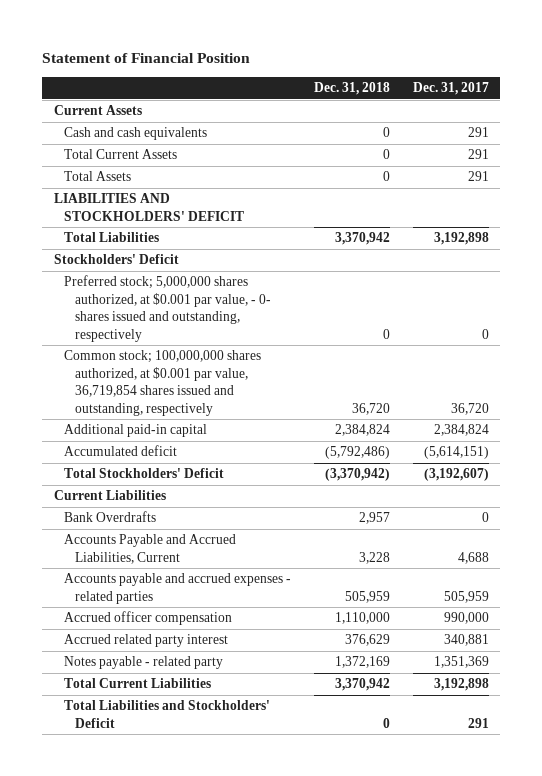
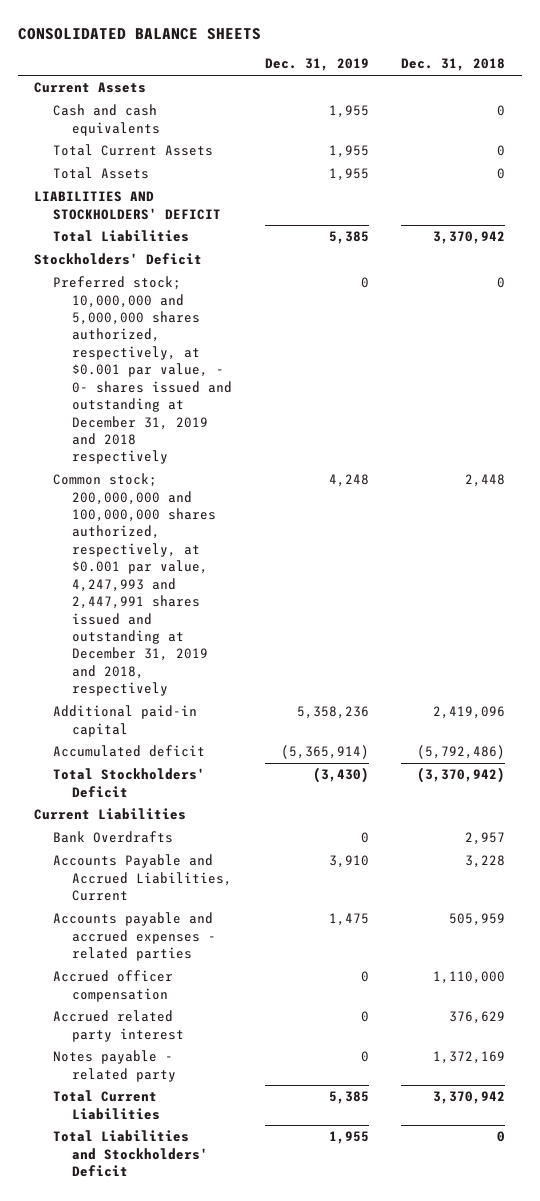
[42,53,251,64] Statement of Financial Position -> [17,27,261,40] CONSOLIDATED BALANCE SHEETS
[412,82,489,96] Dec. 31, 2017 -> none
none -> [264,58,369,72] Dec. 31, 2019
[64,275,272,342] Preferred stock; 5,000,000 shares authorized, at $0.001 par value, - 0- shares issued and outstanding, respectively -> [52,276,232,465] Preferred stock; 10,000,000 and 5,000,000 shares authorized, respectively, at $0.001 par value, - 0- shares issued and outstanding at December 31, 2019 and 2018 respectively
[64,350,262,416] Common stock; 100,000,000 shares authorized, at $0.001 par value, 36,719,854 shares issued and outstanding, respectively -> [52,473,216,697] Common stock; 200,000,000 and 100,000,000 shares authorized, respectively, at $0.001 par value, 4,247,993 and 2,447,991 shares issued and outstanding at December 31, 2019 and 2018, respectively
[351,402,390,415] 36,720 -> [465,474,506,488] 2,448
[334,424,390,437] 2,384,824 -> [433,706,506,720] 2,419,096

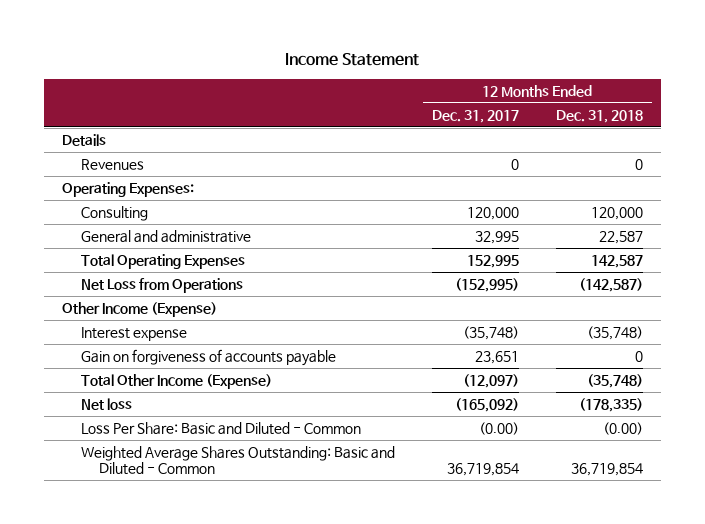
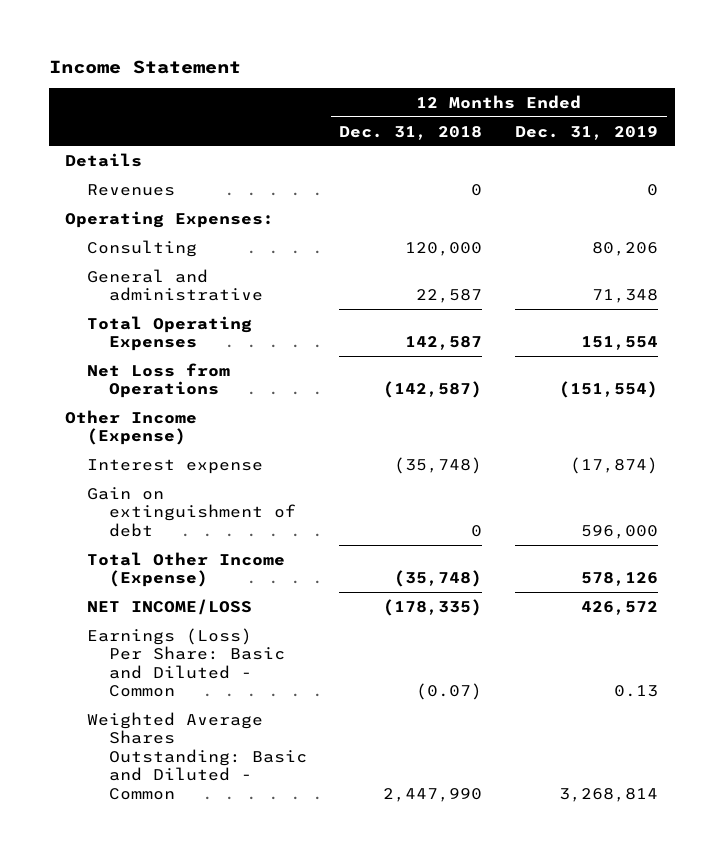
[431,109,519,123] Dec. 31, 2017 -> none
none -> [515,125,659,140] Dec. 31, 2019
[80,349,336,367] Gain on forgiveness of accounts payable -> [86,486,296,537] Gain on extinguishment of debt
[80,398,132,411] Net loss -> [86,598,252,615] NET INCOME/LOSS
[80,422,361,436] Loss Per Share: Basic and Diluted - Common -> [86,627,285,698] Earnings (Loss) Per Share: Basic and Diluted - Common
[602,422,643,436] (0.00) -> [416,683,483,701] (0.07)
[570,462,643,476] 36,719,854 -> [383,787,483,802] 2,447,990

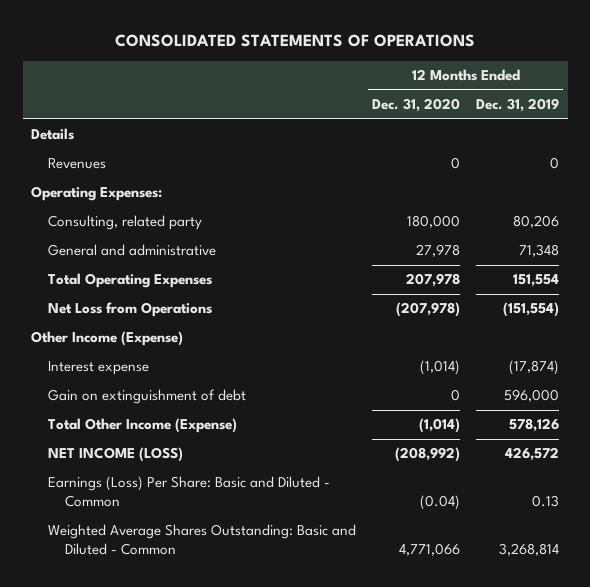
[48,59,241,74] Income Statement -> [115,33,476,47] CONSOLIDATED STATEMENTS OF OPERATIONS
[339,125,483,140] Dec. 31, 2018 -> none
none -> [372,98,461,113] Dec. 31, 2020
[86,239,197,257] Consulting -> [48,215,203,231] Consulting, related party
[86,598,252,615] NET INCOME/LOSS -> [48,447,184,463] NET INCOME (LOSS)

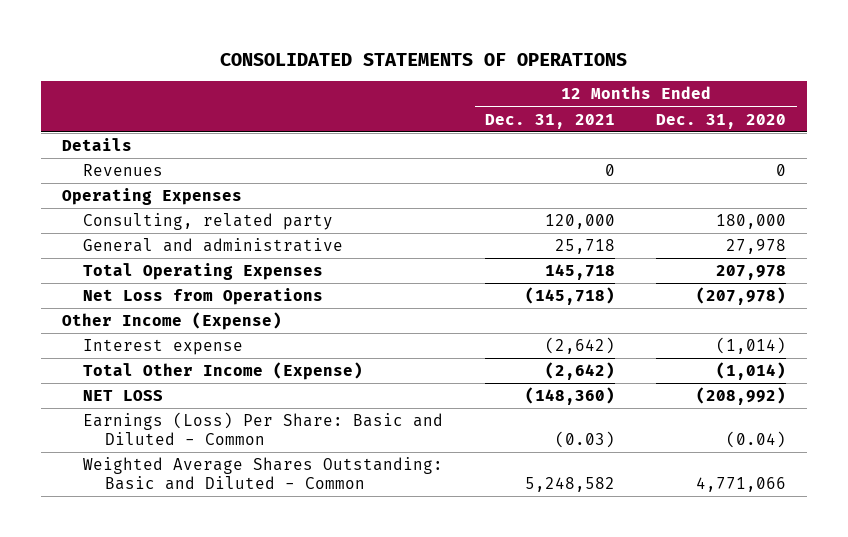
[476,98,560,113] Dec. 31, 2019 -> none
none -> [484,113,615,129] Dec. 31, 2021
[31,186,163,202] Operating Expenses: -> [62,188,243,206] Operating Expenses
[48,389,247,405] Gain on extinguishment of debt -> none
[48,447,184,463] NET INCOME (LOSS) -> [83,390,164,402] NET LOSS

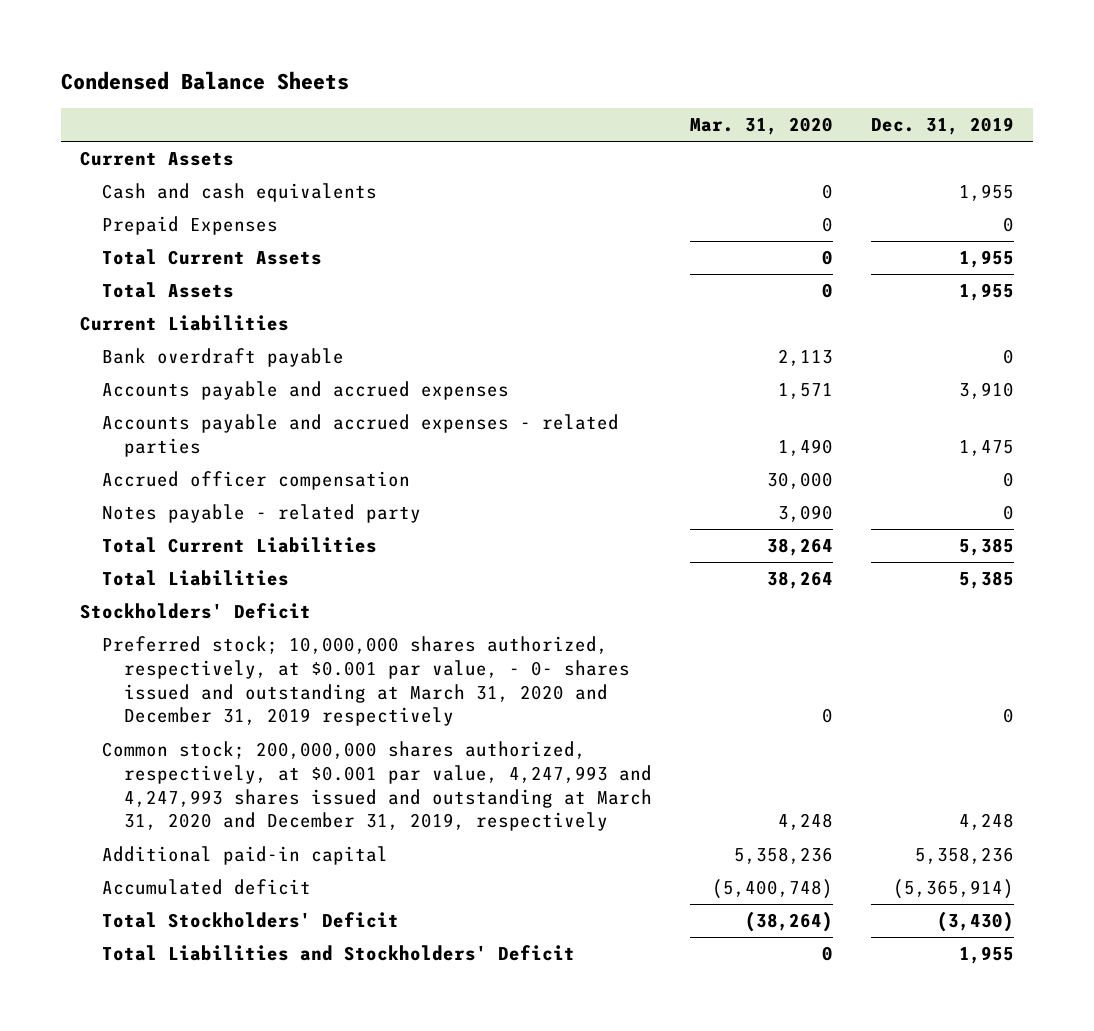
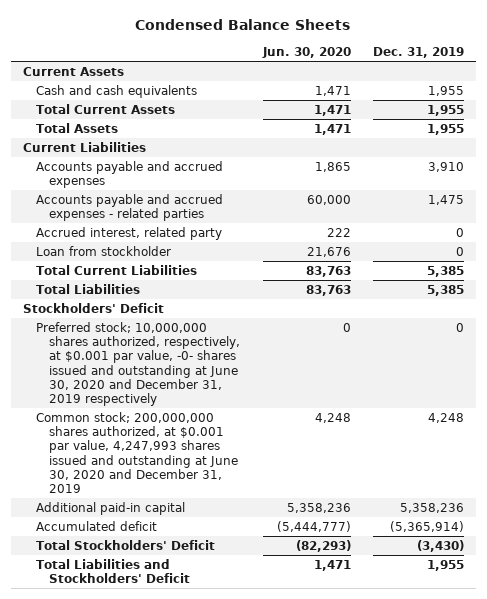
[690,116,834,135] Mar. 31, 2020 -> none
none -> [261,46,351,58] Jun. 30, 2020
[101,216,278,236] Prepaid Expenses -> none
[101,348,344,368] Bank overdraft payable -> none
[101,471,410,491] Accrued officer compensation -> none
none -> [35,226,222,240] Accrued interest, related party
[101,504,421,524] Notes payable - related party -> [35,245,171,256] Loan from stockholder
[101,636,631,727] Preferred stock; 10,000,000 shares authorized, respectively, at $0.001 par value, - 0- shares issued and outstanding at March 31, 2020 and December 31, 2019 respectively -> [35,321,240,407] Preferred stock; 10,000,000 shares authorized, respectively, at $0.001 par value, -0- shares issued and outstanding at June 30, 2020 and December 31, 2019 respectively
[101,741,653,832] Common stock; 200,000,000 shares authorized, respectively, at $0.001 par value, 4,247,993 and 4,247,993 shares issued and outstanding at March 31, 2020 and December 31, 2019, respectively -> [35,411,238,494] Common stock; 200,000,000 shares authorized, at $0.001 par value, 4,247,993 shares issued and outstanding at June 30, 2020 and December 31, 2019

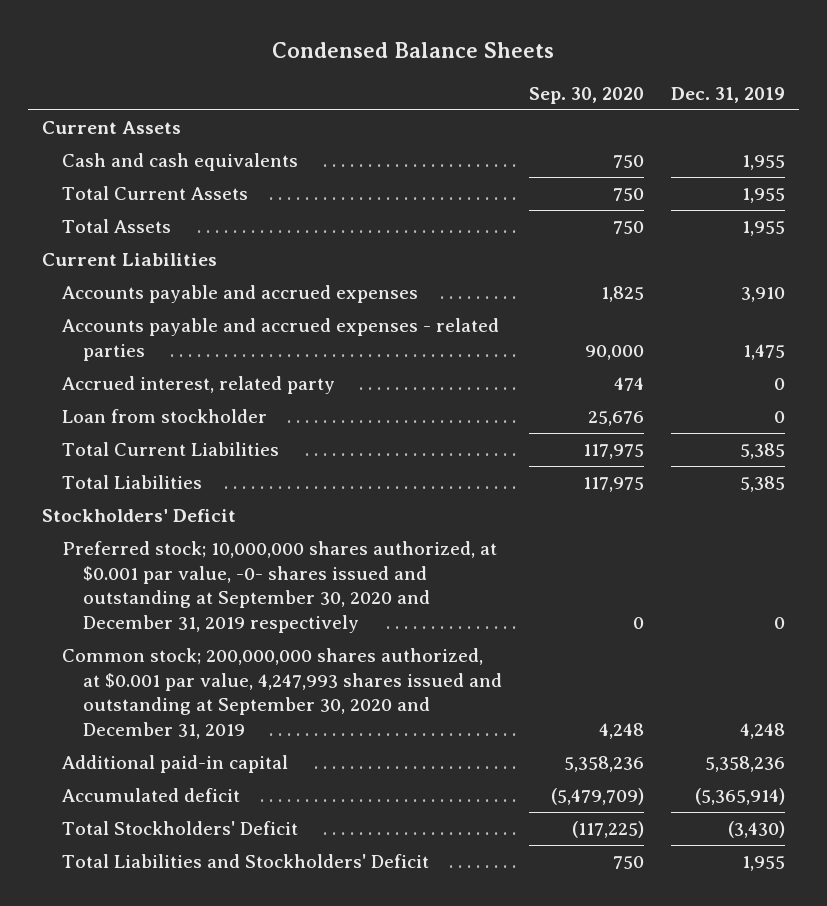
[261,46,351,58] Jun. 30, 2020 -> none
none -> [529,87,645,105] Sep. 30, 2020
[35,321,240,407] Preferred stock; 10,000,000 shares authorized, respectively, at $0.001 par value, -0- shares issued and outstanding at June 30, 2020 and December 31, 2019 respectively -> [62,541,498,634] Preferred stock; 10,000,000 shares authorized, at $0.001 par value, -0- shares issued and outstanding at September 30, 2020 and December 31, 2019 respectively
[35,411,238,494] Common stock; 200,000,000 shares authorized, at $0.001 par value, 4,247,993 shares issued and outstanding at June 30, 2020 and December 31, 2019 -> [62,648,503,740] Common stock; 200,000,000 shares authorized, at $0.001 par value, 4,247,993 shares issued and outstanding at September 30, 2020 and December 31, 2019

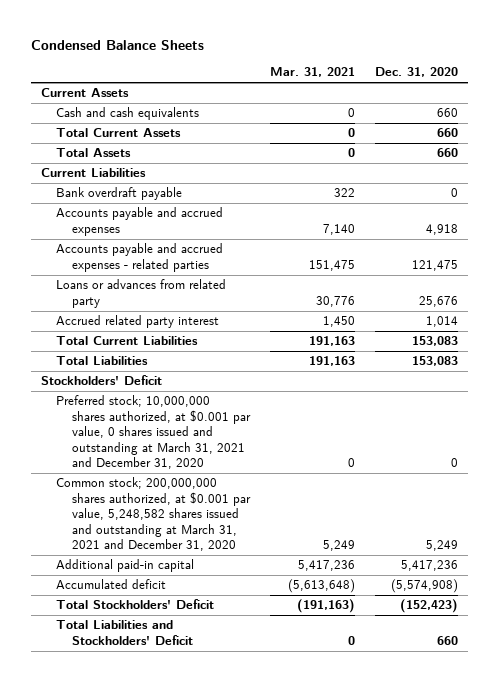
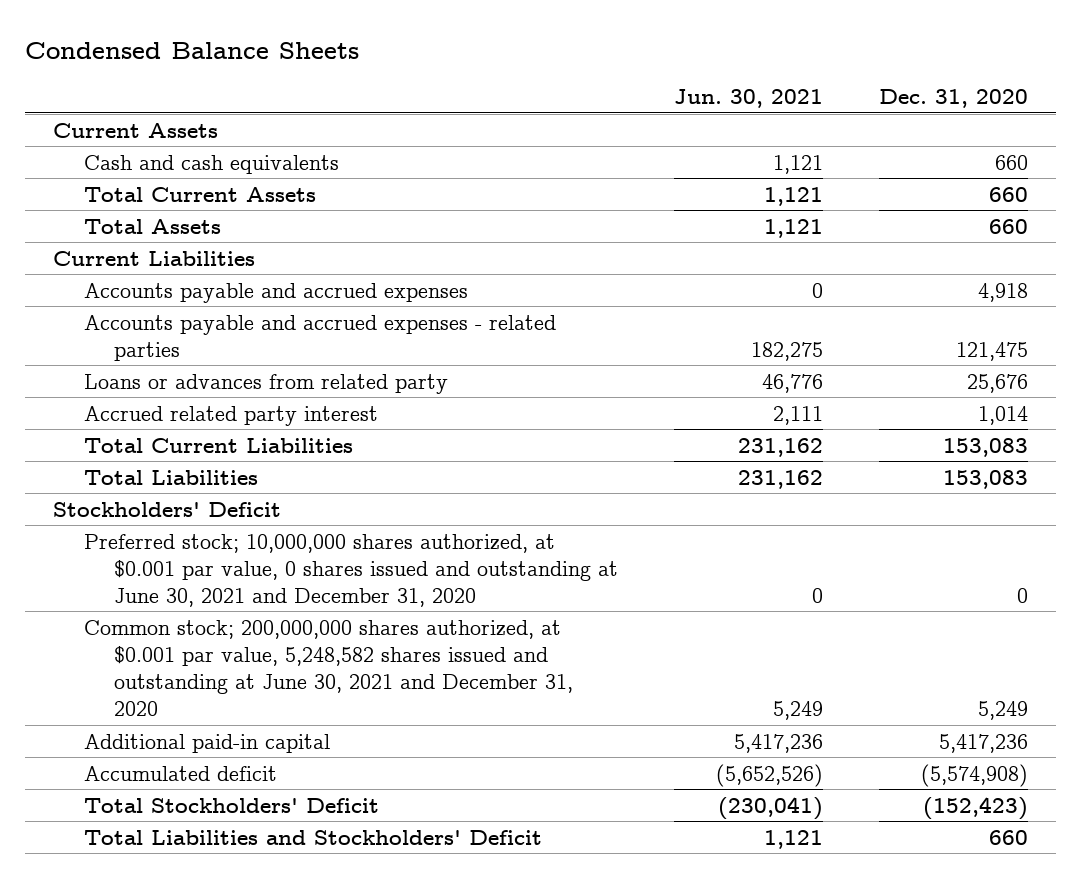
[269,67,355,78] Mar. 31, 2021 -> none
none -> [673,89,823,109] Jun. 30, 2021
[56,187,183,201] Bank overdraft payable -> none
[56,395,252,470] Preferred stock; 10,000,000 shares authorized, at $0.001 par value, 0 shares issued and outstanding at March 31, 2021 and December 31, 2020 -> [83,533,619,607] Preferred stock; 10,000,000 shares authorized, at $0.001 par value, 0 shares issued and outstanding at June 30, 2021 and December 31, 2020
[56,477,252,552] Common stock; 200,000,000 shares authorized, at $0.001 par value, 5,248,582 shares issued and outstanding at March 31, 2021 and December 31, 2020 -> [83,619,574,716] Common stock; 200,000,000 shares authorized, at $0.001 par value, 5,248,582 shares issued and outstanding at June 30, 2021 and December 31, 2020

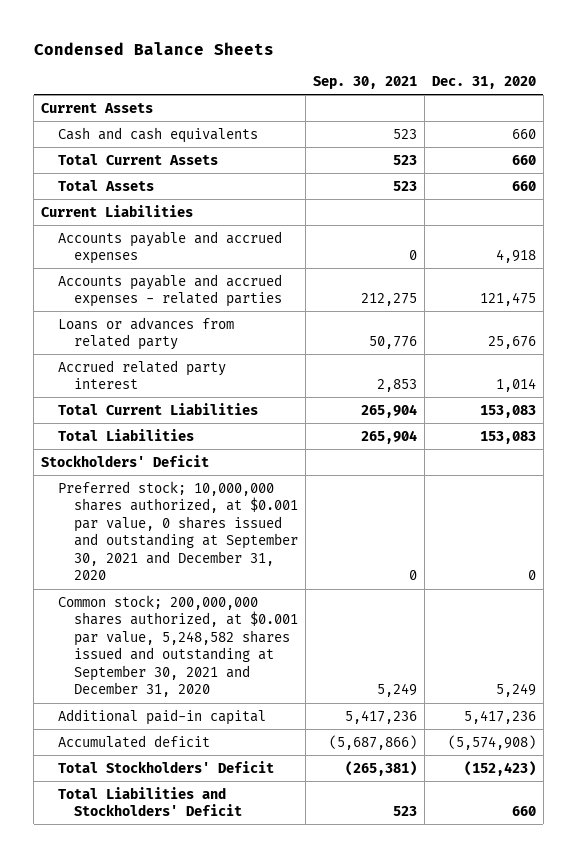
[673,89,823,109] Jun. 30, 2021 -> none
none -> [312,75,417,89] Sep. 30, 2021
[83,533,619,607] Preferred stock; 10,000,000 shares authorized, at $0.001 par value, 0 shares issued and outstanding at June 30, 2021 and December 31, 2020 -> [57,480,299,581] Preferred stock; 10,000,000 shares authorized, at $0.001 par value, 0 shares issued and outstanding at September 30, 2021 and December 31, 2020
[83,619,574,716] Common stock; 200,000,000 shares authorized, at $0.001 par value, 5,248,582 shares issued and outstanding at June 30, 2021 and December 31, 2020 -> [57,594,299,698] Common stock; 200,000,000 shares authorized, at $0.001 par value, 5,248,582 shares issued and outstanding at September 30, 2021 and December 31, 2020

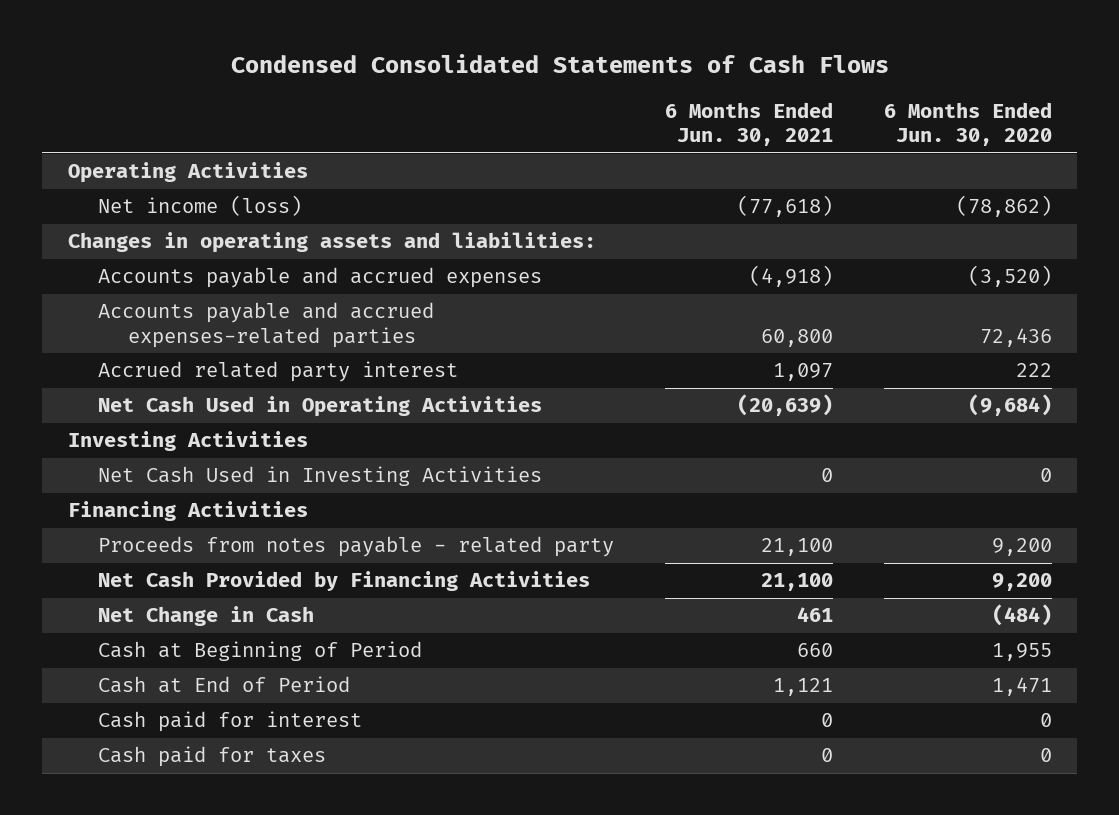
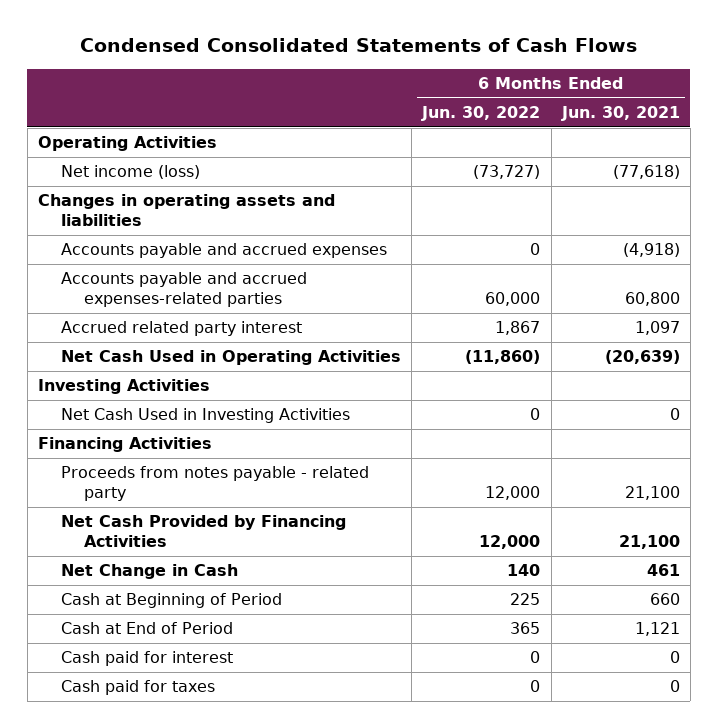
[883,101,1052,147] 6 Months Ended Jun. 30, 2020 -> none
none -> [421,106,541,122] Jun. 30, 2022
[67,232,596,254] Changes in operating assets and liabilities: -> [37,194,335,227] Changes in operating assets and liabilities

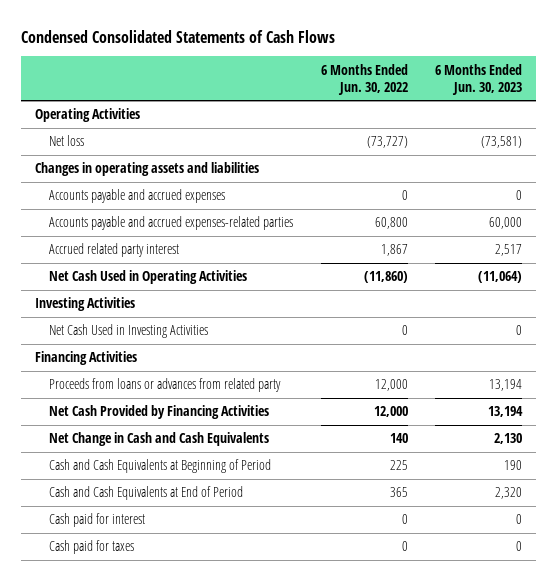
[560,106,680,122] Jun. 30, 2021 -> none
none -> [434,63,522,95] 6 Months Ended Jun. 30, 2023
[61,165,201,180] Net income (loss) -> [49,135,85,147] Net loss
[485,292,541,307] 60,000 -> [374,217,408,230] 60,800
[61,466,370,502] Proceeds from notes payable - related party -> [49,378,282,393] Proceeds from loans or advances from related party
[61,564,239,580] Net Change in Cash -> [49,432,270,447] Net Change in Cash and Cash Equivalents
[61,593,283,609] Cash at Beginning of Period -> [49,459,272,474] Cash and Cash Equivalents at Beginning of Period
[61,622,234,635] Cash at End of Period -> [49,486,244,501] Cash and Cash Equivalents at End of Period

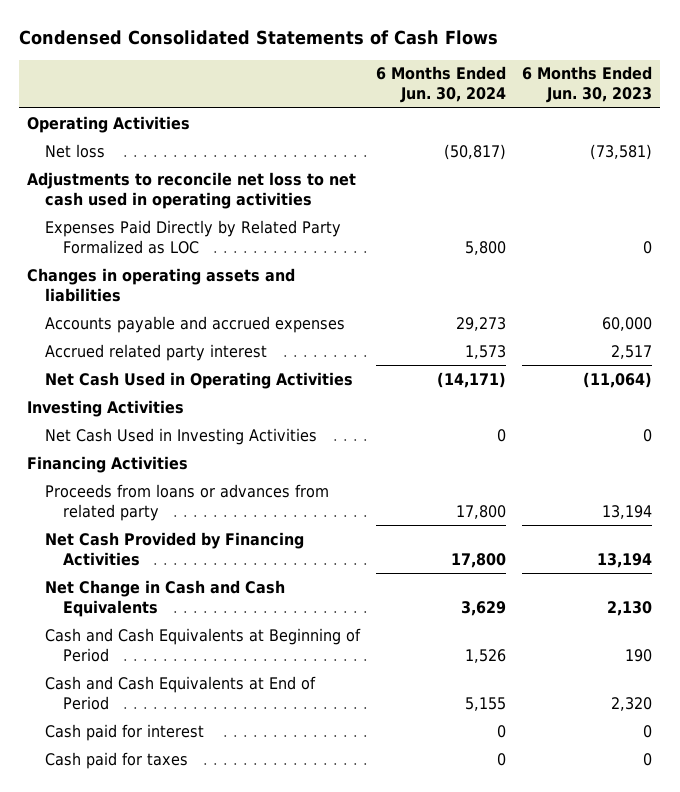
[320,63,408,95] 6 Months Ended Jun. 30, 2022 -> none
none -> [376,66,507,104] 6 Months Ended Jun. 30, 2024
none -> [27,171,357,209] Adjustments to reconcile net loss to net cash used in operating activities
none -> [45,219,342,254] Expenses Paid Directly by Related Party Formalized as LOC
[49,216,294,231] Accounts payable and accrued expenses-related parties -> none
[515,190,522,201] 0 -> [602,316,653,331] 60,000

